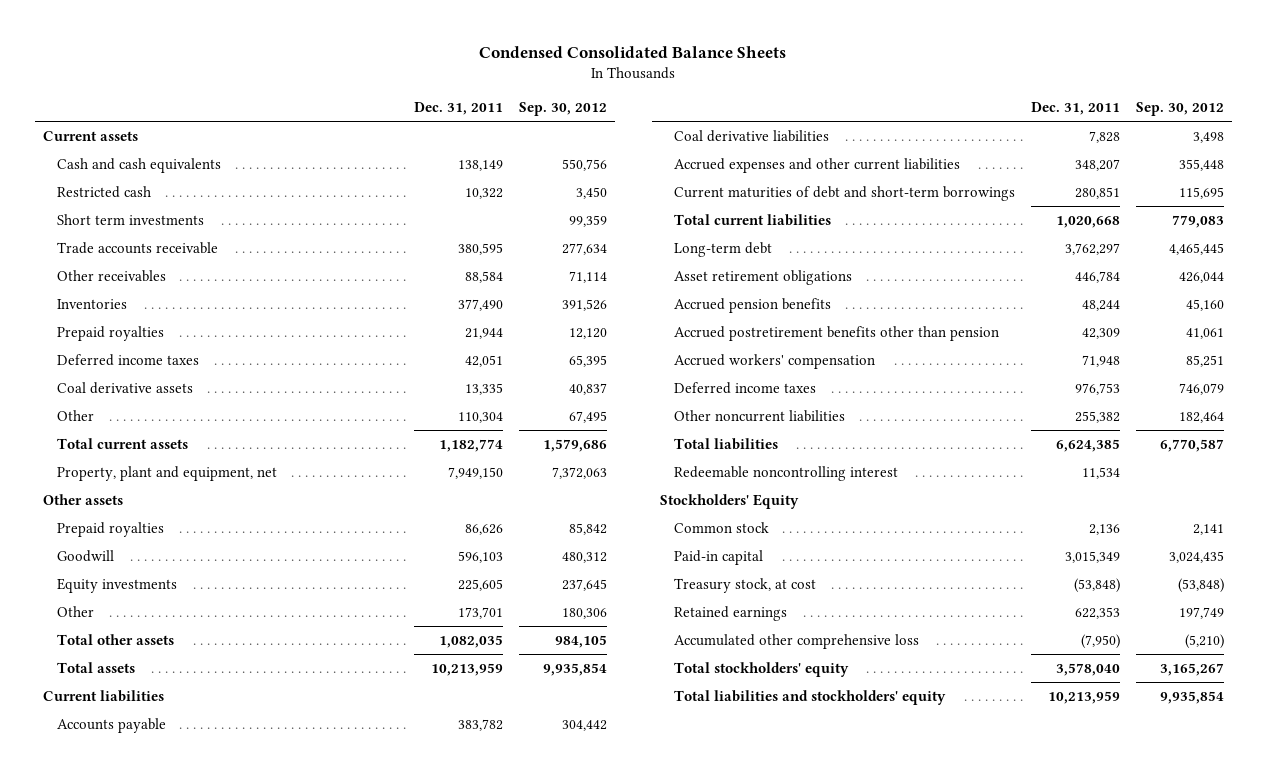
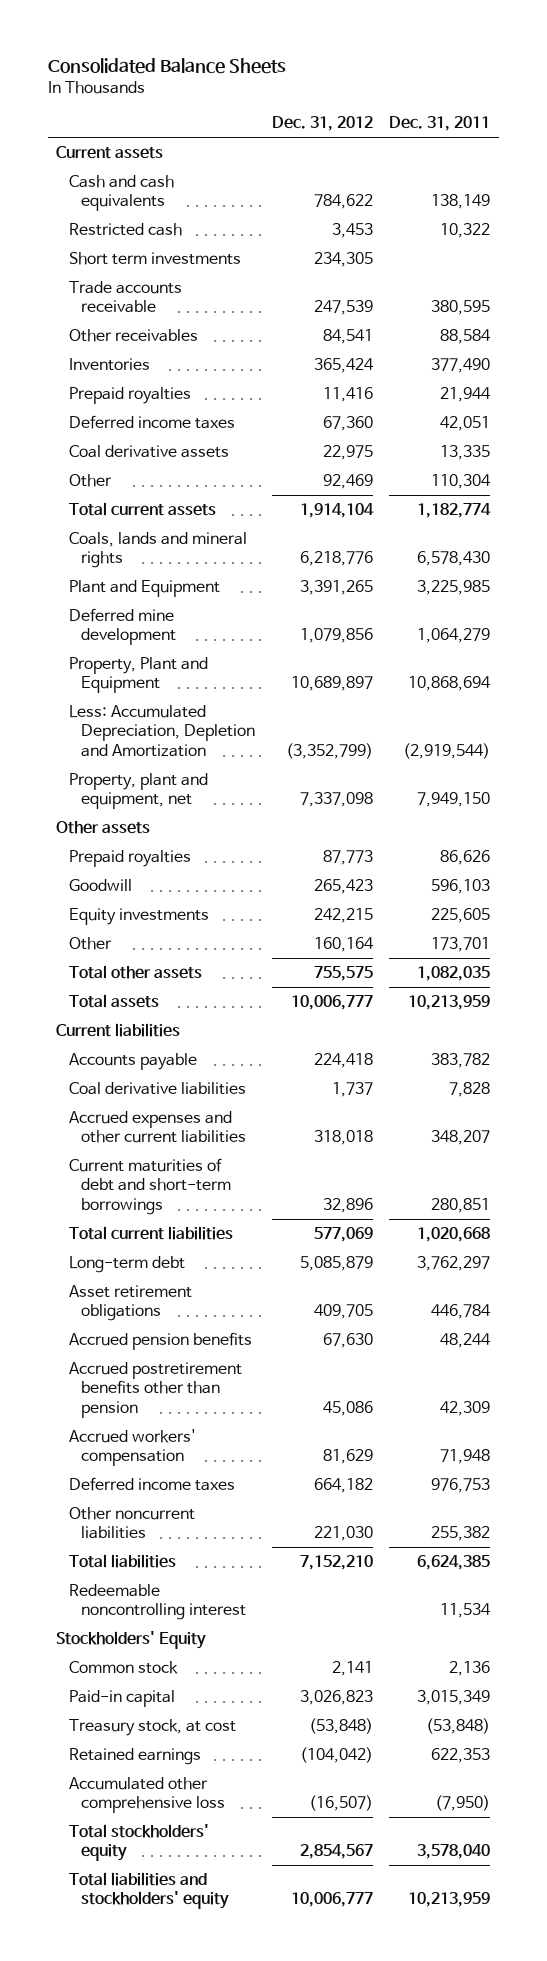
[479,45,787,58] Condensed Consolidated Balance Sheets -> [48,57,287,74] Consolidated Balance Sheets
[518,102,607,117] Sep. 30, 2012 -> none
none -> [271,116,373,132] Dec. 31, 2012
none -> [68,532,247,569] Coals, lands and mineral rights
none -> [68,580,220,598] Plant and Equipment
none -> [68,608,176,646] Deferred mine development
none -> [68,657,208,694] Property, Plant and Equipment
none -> [68,705,255,757] Less: Accumulated Depreciation, Depletion and Amortization

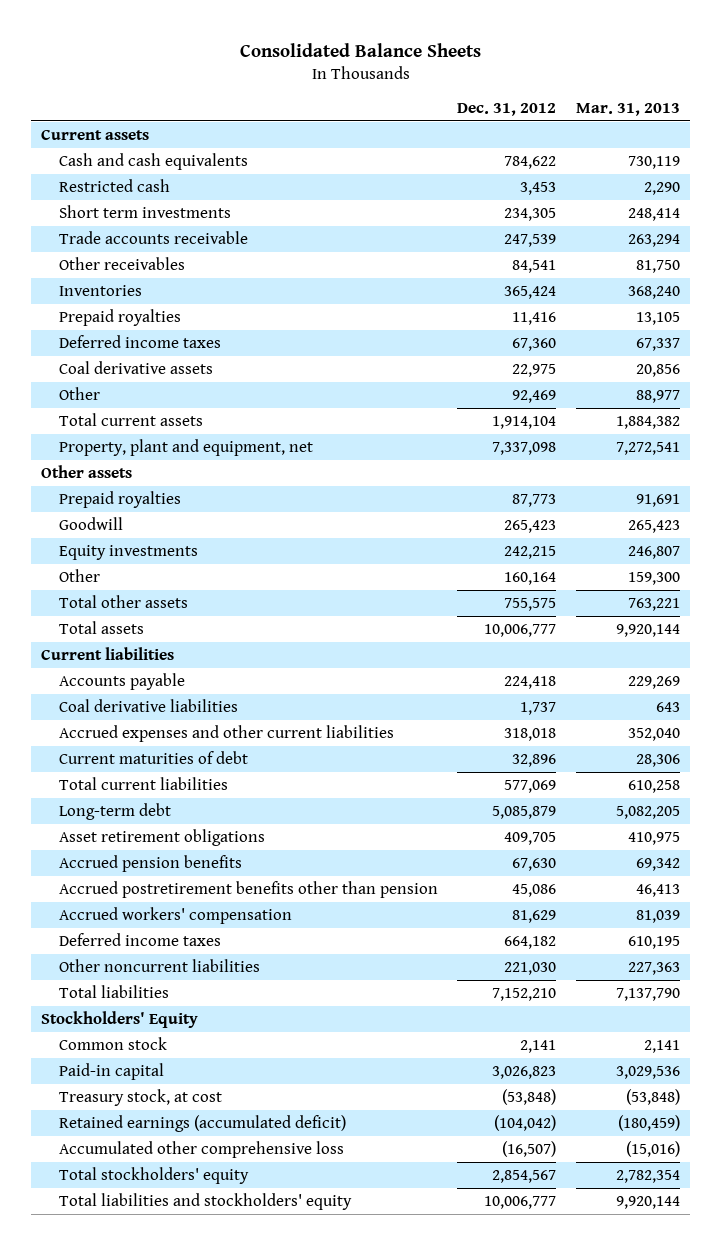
[389,116,491,132] Dec. 31, 2011 -> none
none -> [576,102,681,116] Mar. 31, 2013
[68,532,247,569] Coals, lands and mineral rights -> none
[68,580,220,598] Plant and Equipment -> none
[68,608,176,646] Deferred mine development -> none
[68,657,208,694] Property, Plant and Equipment -> none
[68,705,255,757] Less: Accumulated Depreciation, Depletion and Amortization -> none
[68,1158,231,1215] Current maturities of debt and short-term borrowings -> [58,750,248,764] Current maturities of debt
[68,1584,246,1621] Redeemable noncontrolling interest -> none
[68,1748,201,1766] Retained earnings -> [58,1114,346,1132] Retained earnings (accumulated deficit)

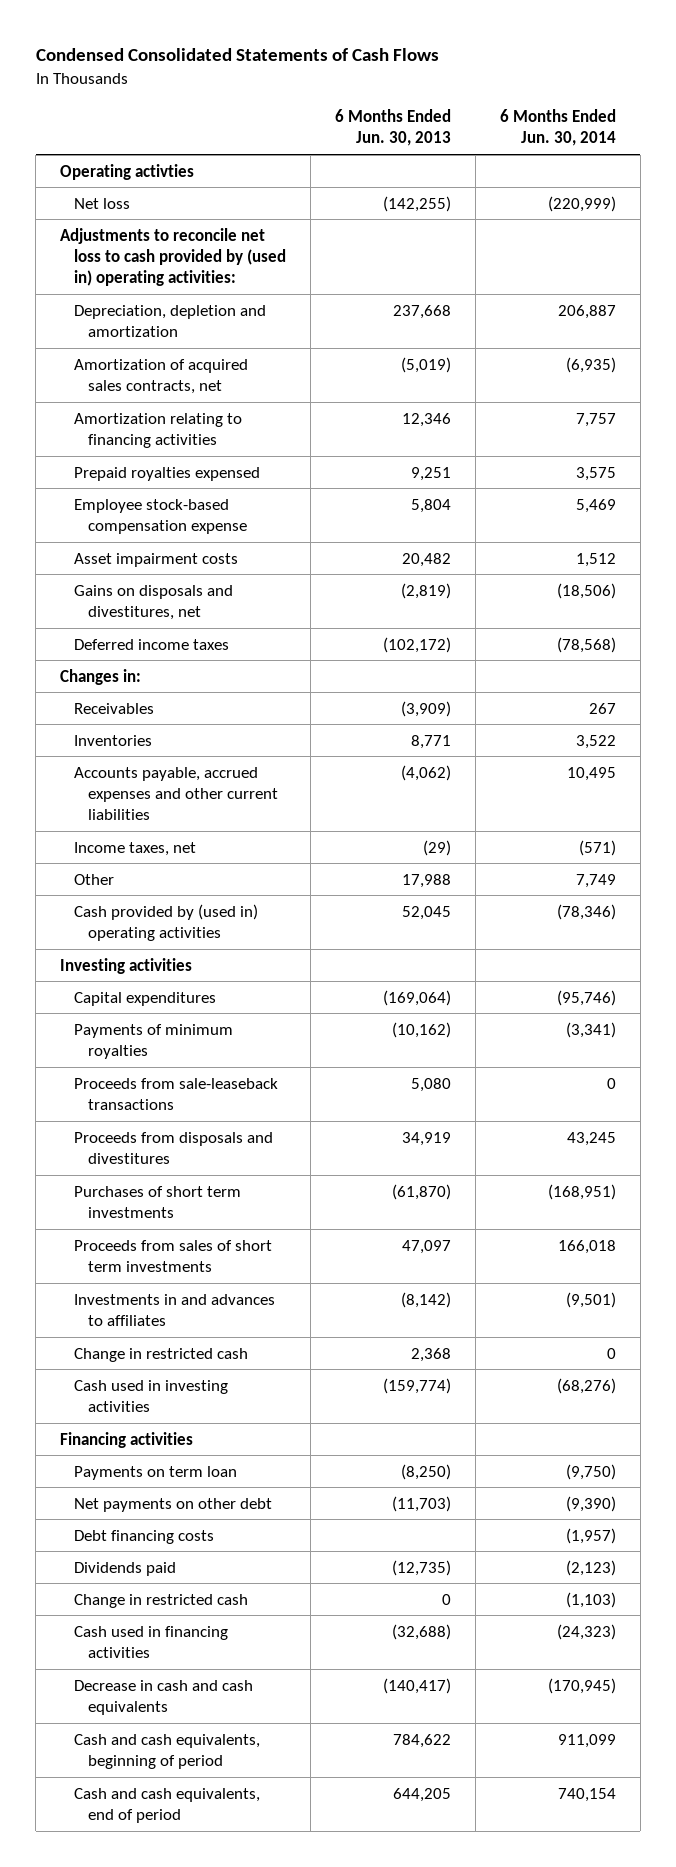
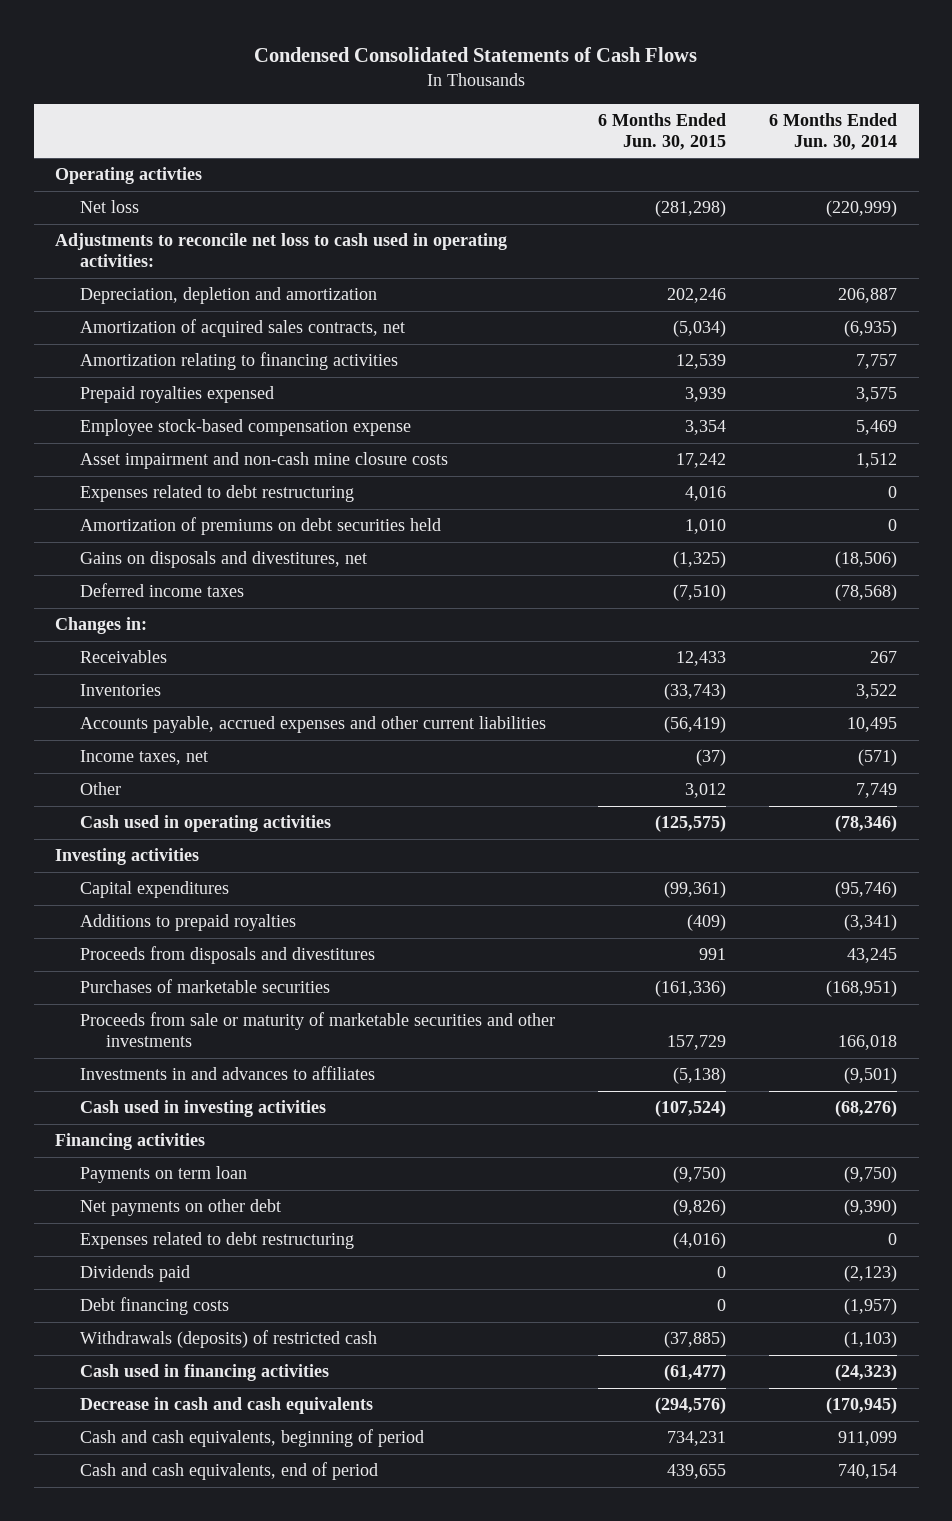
[334,109,451,147] 6 Months Ended Jun. 30, 2013 -> none
none -> [598,112,727,150] 6 Months Ended Jun. 30, 2015
[60,227,287,287] Adjustments to reconcile net loss to cash provided by (used in) operating activities: -> [55,233,508,268] Adjustments to reconcile net loss to cash used in operating activities:
[74,552,239,567] Asset impairment costs -> [80,452,449,470] Asset impairment and non-cash mine closure costs
none -> [80,485,355,503] Expenses related to debt restructuring
none -> [80,517,442,536] Amortization of premiums on debt securities held
[74,903,259,941] Cash provided by (used in) operating activities -> [80,815,332,833] Cash used in operating activities
[74,1077,279,1110] Proceeds from sale-leaseback transactions -> none
[74,1023,234,1059] Payments of minimum royalties -> [80,914,297,932] Additions to prepaid royalties
[74,1185,242,1218] Purchases of short term investments -> [80,979,331,994] Purchases of marketable securities
[74,1239,273,1272] Proceeds from sales of short term investments -> [80,1012,556,1048] Proceeds from sale or maturity of marketable securities and other investments
[74,1347,249,1362] Change in restricted cash -> none
none -> [80,1232,355,1250] Expenses related to debt restructuring
[74,1529,215,1544] Debt financing costs -> [80,1297,230,1316] Debt financing costs
[74,1593,249,1608] Change in restricted cash -> [80,1330,378,1349] Withdrawals (deposits) of restricted cash

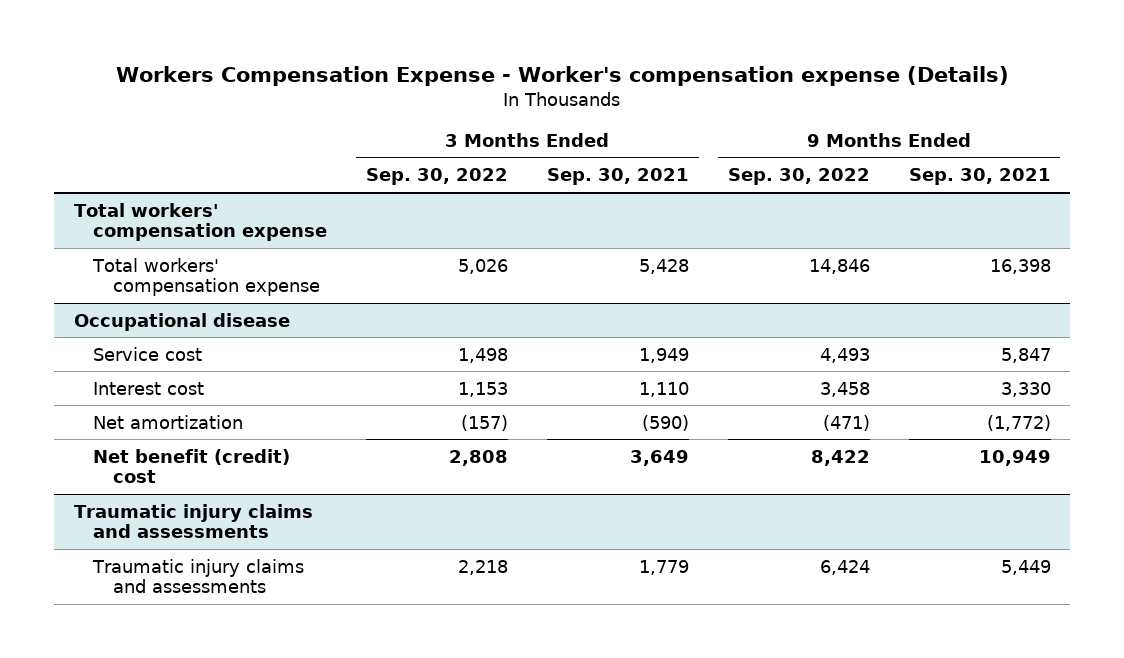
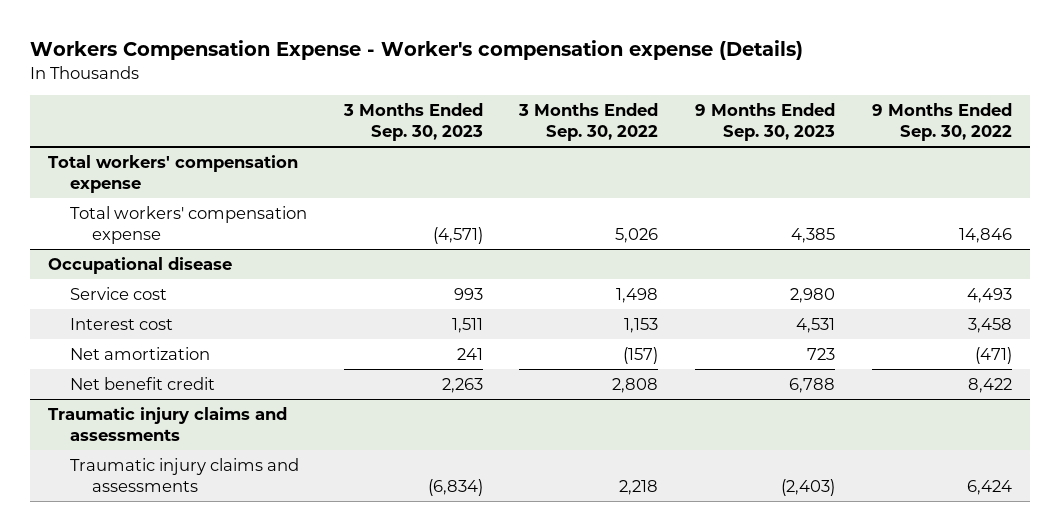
[546,168,689,186] Sep. 30, 2021 -> none
[908,168,1051,186] Sep. 30, 2021 -> none
none -> [342,103,483,142] 3 Months Ended Sep. 30, 2023
none -> [694,103,835,142] 9 Months Ended Sep. 30, 2023
[93,448,291,484] Net benefit (credit) cost -> [70,376,216,390] Net benefit credit

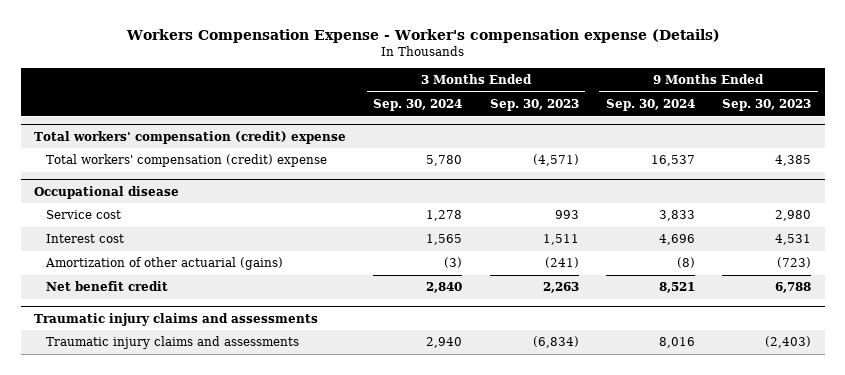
[518,103,659,142] 3 Months Ended Sep. 30, 2022 -> none
[871,103,1012,142] 9 Months Ended Sep. 30, 2022 -> none
none -> [373,99,463,112] Sep. 30, 2024
none -> [605,99,695,112] Sep. 30, 2024
[48,154,299,193] Total workers' compensation expense -> [34,130,347,144] Total workers' compensation (credit) expense
[70,205,308,244] Total workers' compensation expense -> [45,154,327,168] Total workers' compensation (credit) expense
[70,346,211,360] Net amortization -> none
none -> [44,257,283,271] Amortization of other actuarial (gains)

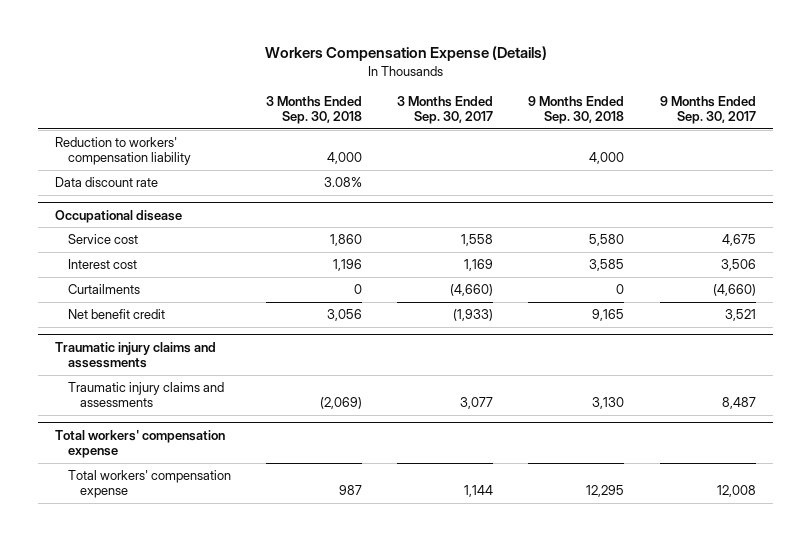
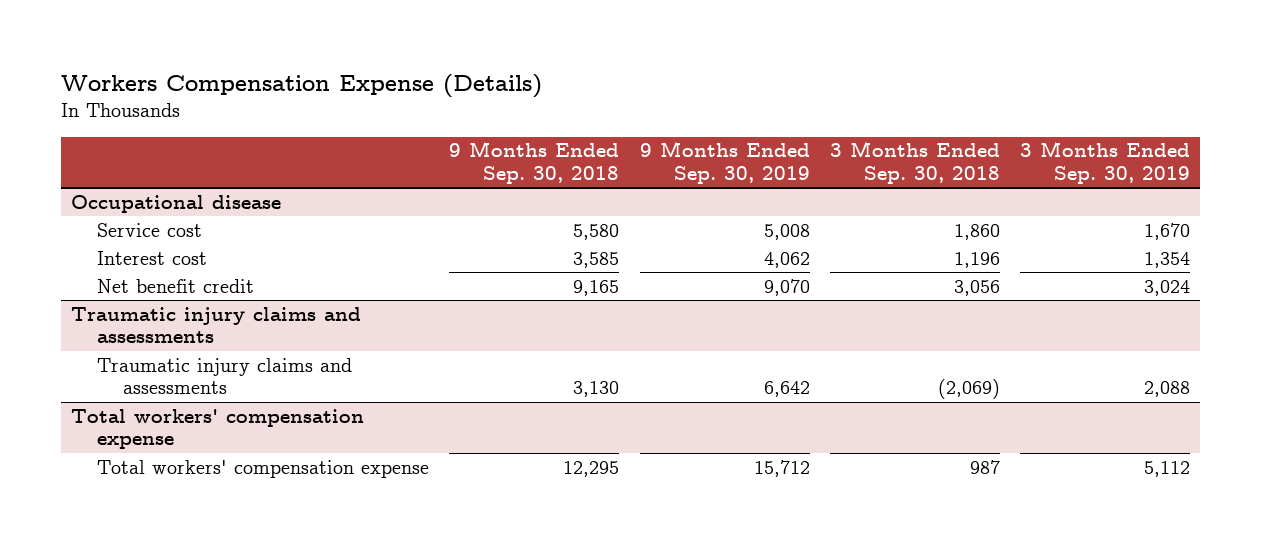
[397,95,494,125] 3 Months Ended Sep. 30, 2017 -> none
[659,95,756,125] 9 Months Ended Sep. 30, 2017 -> none
none -> [639,141,810,185] 9 Months Ended Sep. 30, 2019
none -> [1020,141,1191,185] 3 Months Ended Sep. 30, 2019
[55,137,191,166] Reduction to workers' compensation liability -> none
[55,177,159,188] Data discount rate -> none
[67,284,140,295] Curtailments -> none

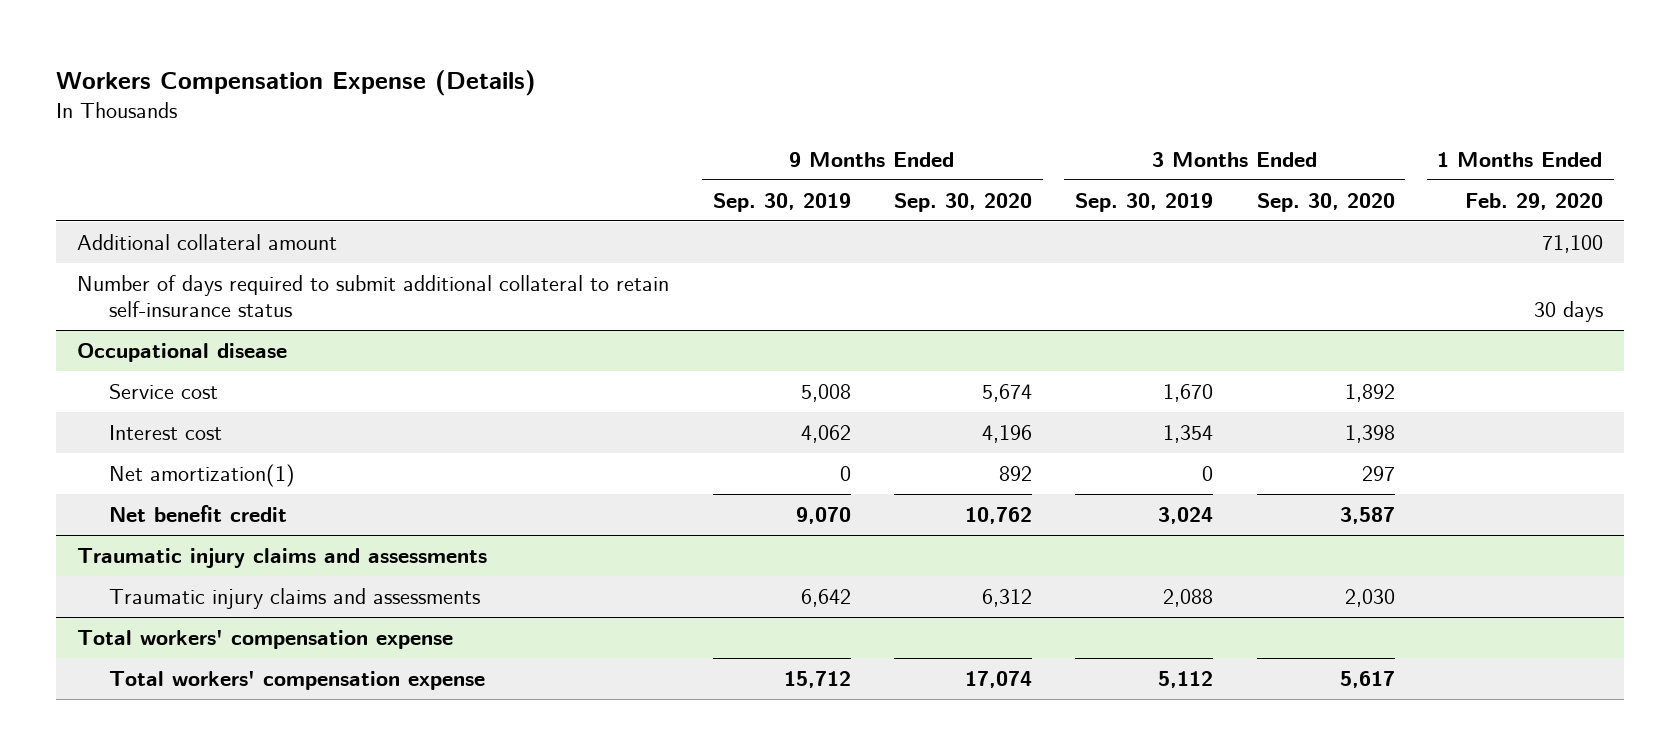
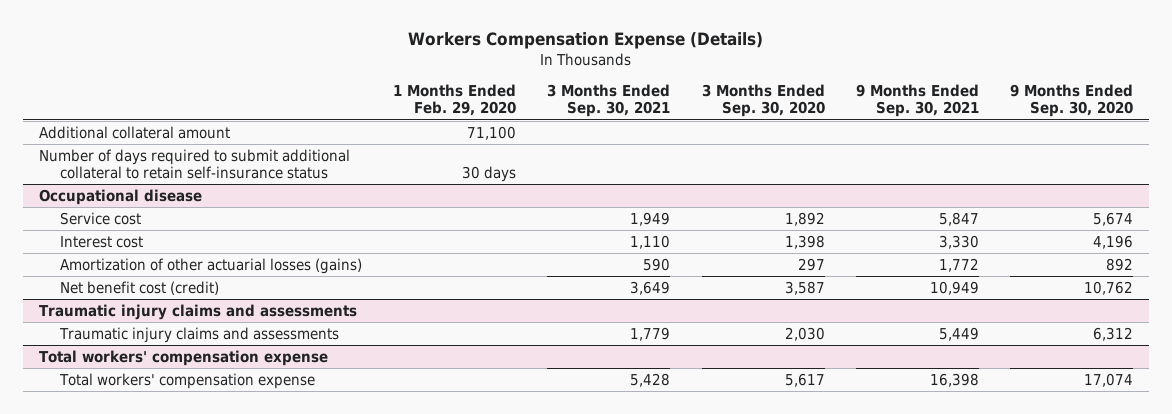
[712,192,851,212] Sep. 30, 2019 -> none
[1075,192,1214,212] Sep. 30, 2019 -> none
none -> [547,84,671,118] 3 Months Ended Sep. 30, 2021
none -> [856,84,980,118] 9 Months Ended Sep. 30, 2021
[109,463,296,487] Net amortization(1) -> [59,257,362,274] Amortization of other actuarial losses (gains)
[109,504,288,522] Net benefit credit -> [59,280,219,295] Net benefit cost (credit)

